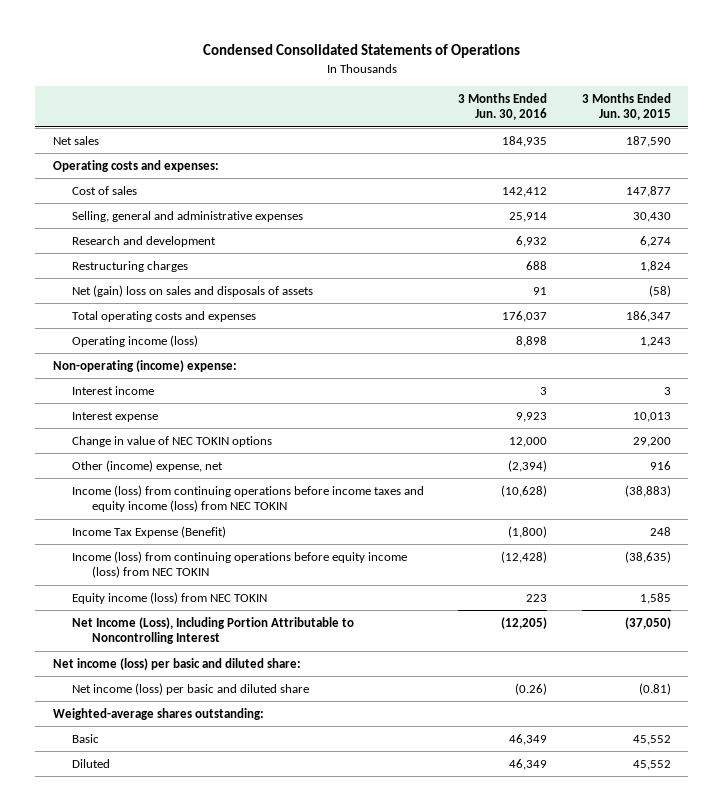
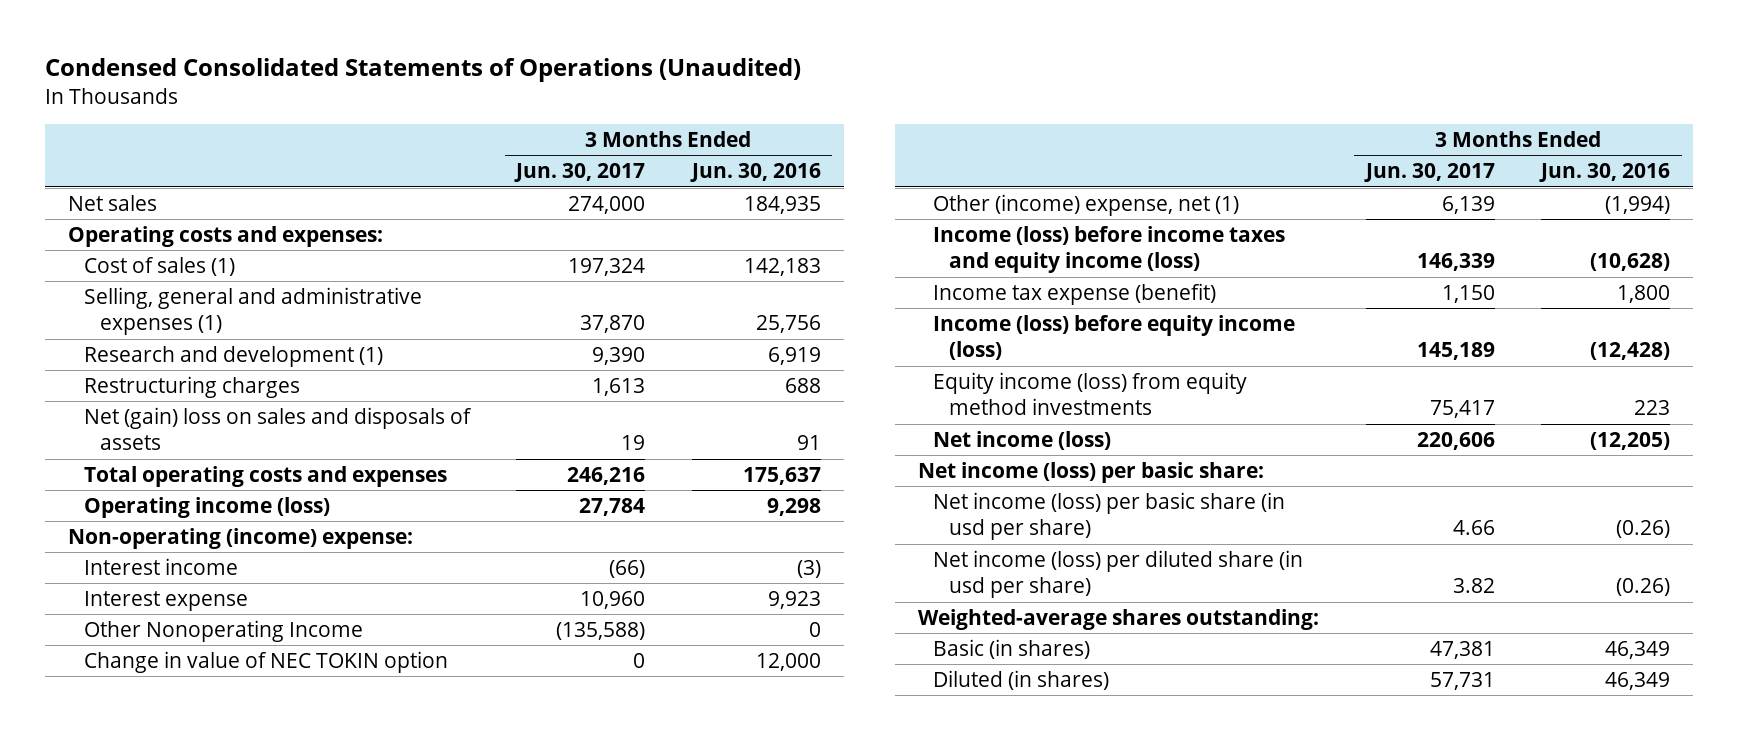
[202,44,520,59] Condensed Consolidated Statements of Operations -> [44,58,801,83] Condensed Consolidated Statements of Operations (Unaudited)
[581,92,671,121] 3 Months Ended Jun. 30, 2015 -> none
none -> [514,163,646,183] Jun. 30, 2017
[72,185,138,195] Cost of sales -> [83,256,235,276] Cost of sales (1)
[502,186,548,197] 142,412 -> [743,257,821,276] 142,183
[72,210,304,222] Selling, general and administrative expenses -> [83,286,422,336] Selling, general and administrative expenses (1)
[509,211,548,222] 25,914 -> [755,315,821,334] 25,756
[72,235,217,247] Research and development -> [83,345,383,367] Research and development (1)
[516,235,548,247] 6,932 -> [767,346,821,365] 6,919
[502,310,548,322] 176,037 -> [742,466,821,485] 175,637
[516,335,548,347] 8,898 -> [766,497,821,516] 9,298
[540,386,548,395] 3 -> [796,559,821,578] (3)
none -> [83,619,363,642] Other Nonoperating Income
[72,435,273,447] Change in value of NEC TOKIN options -> [83,650,448,673] Change in value of NEC TOKIN option
[72,459,224,472] Other (income) expense, net -> [933,193,1240,216] Other (income) expense, net (1)
[508,459,548,472] (2,394) -> [1605,195,1671,214] (1,994)
[72,484,425,513] Income (loss) from continuing operations before income taxes and equity income (loss) from NEC TOKIN -> [933,225,1286,274] Income (loss) before income taxes and equity income (loss)
[72,525,227,538] Income Tax Expense (Benefit) -> [933,282,1217,305] Income tax expense (benefit)
[508,525,548,538] (1,800) -> [1617,284,1671,303] 1,800
[72,550,408,579] Income (loss) from continuing operations before equity income (loss) from NEC TOKIN -> [933,314,1296,361] Income (loss) before equity income (loss)
[72,591,268,604] Equity income (loss) from NEC TOKIN -> [933,371,1248,416] Equity income (loss) from equity method investments
[72,616,355,645] Net Income (Loss), Including Portion Attributable to Noncontrolling Interest -> [933,430,1112,450] Net income (loss)
[52,657,301,670] Net income (loss) per basic and diluted share: -> [917,461,1264,483] Net income (loss) per basic share:
[72,682,310,695] Net income (loss) per basic and diluted share -> [933,491,1286,541] Net income (loss) per basic share (in usd per share)
none -> [933,549,1304,599] Net income (loss) per diluted share (in usd per share)
[72,733,100,743] Basic -> [933,638,1091,659] Basic (in shares)
[72,758,111,768] Diluted -> [933,669,1110,690] Diluted (in shares)

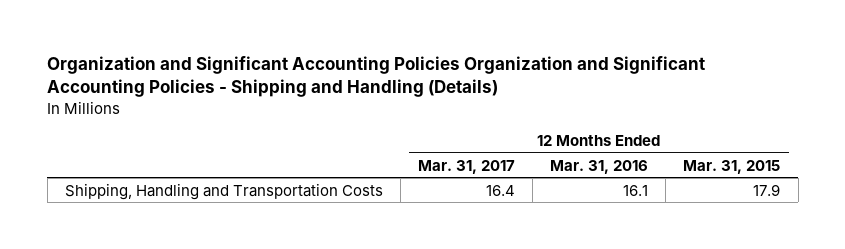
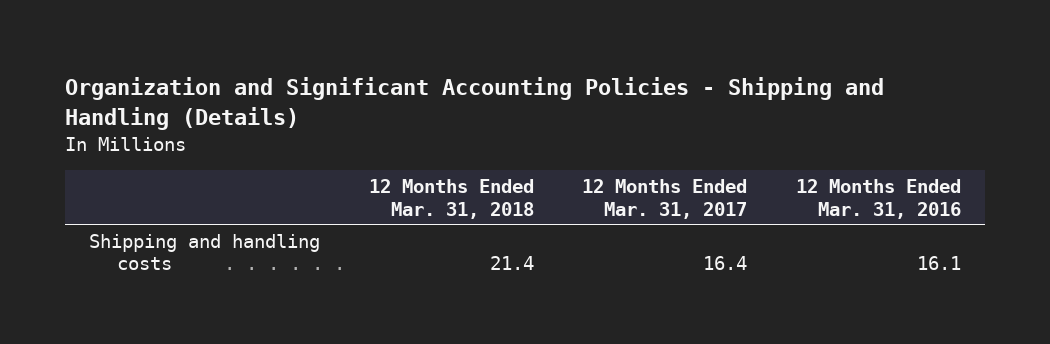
[47,56,706,98] Organization and Significant Accounting Policies Organization and Significant Accounting Policies - Shipping and Handling (Details) -> [65,77,885,130] Organization and Significant Accounting Policies - Shipping and Handling (Details)
[683,159,781,174] Mar. 31, 2015 -> none
none -> [368,179,534,219] 12 Months Ended Mar. 31, 2018
[64,182,383,200] Shipping, Handling and Transportation Costs -> [89,233,321,271] Shipping and handling costs

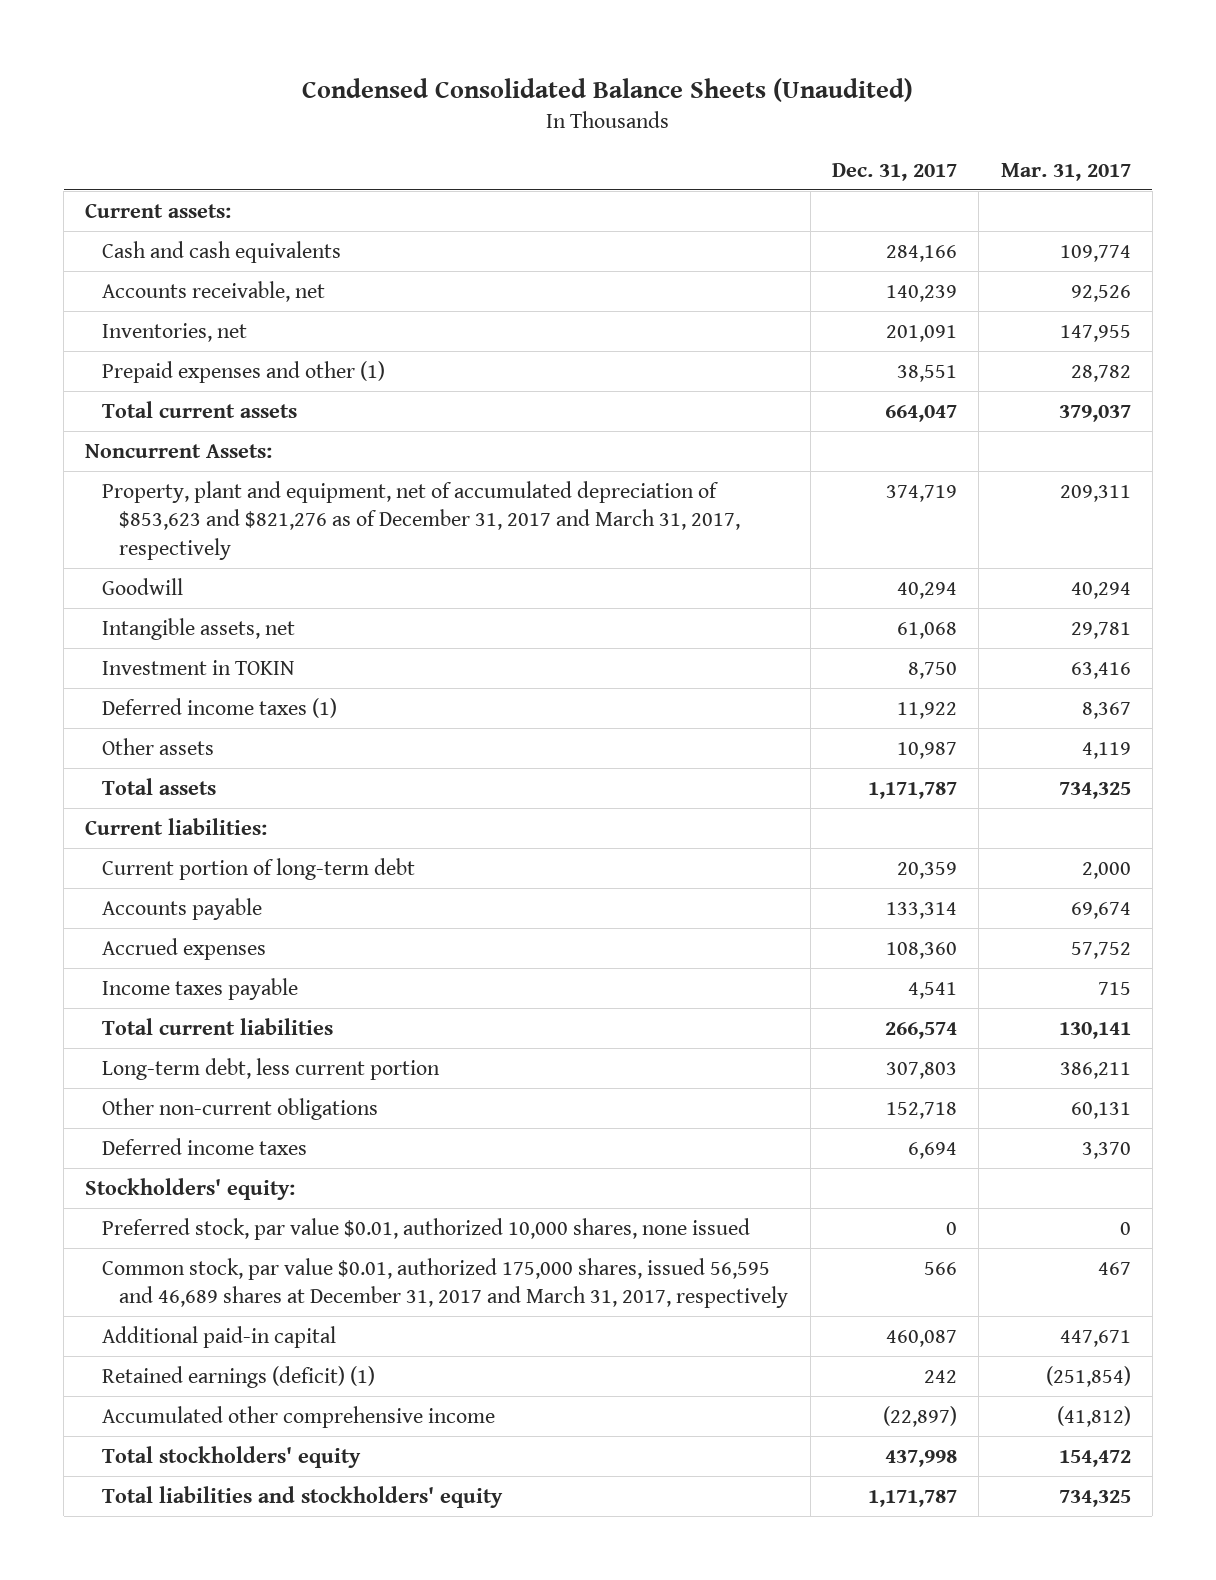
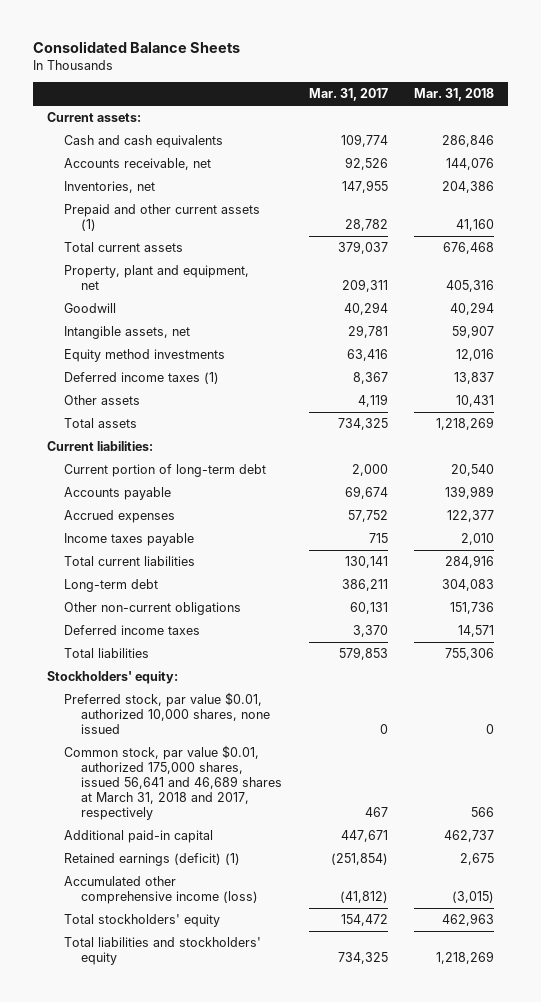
[302,78,914,103] Condensed Consolidated Balance Sheets (Unaudited) -> [33,40,241,53] Consolidated Balance Sheets
[832,162,958,181] Dec. 31, 2017 -> none
none -> [414,88,495,102] Mar. 31, 2018
[102,360,386,383] Prepaid expenses and other (1) -> [63,204,260,232] Prepaid and other current assets (1)
[85,443,273,458] Noncurrent Assets: -> none
[102,480,741,561] Property, plant and equipment, net of accumulated depreciation of $853,623 and $821,276 as of December 31, 2017 and March 31, 2017, respectively -> [63,265,249,291] Property, plant and equipment, net
[102,659,295,675] Investment in TOKIN -> [63,349,225,363] Equity method investments
[102,1057,441,1080] Long-term debt, less current portion -> [63,579,158,593] Long-term debt
none -> [63,648,149,659] Total liabilities
[102,1257,789,1309] Common stock, par value $0.01, authorized 175,000 shares, issued 56,595 and 46,689 shares at December 31, 2017 and March 31, 2017, respectively -> [63,745,282,820] Common stock, par value $0.01, authorized 175,000 shares, issued 56,641 and 46,689 shares at March 31, 2018 and 2017, respectively
[102,1405,496,1428] Accumulated other comprehensive income -> [63,876,258,905] Accumulated other comprehensive income (loss)

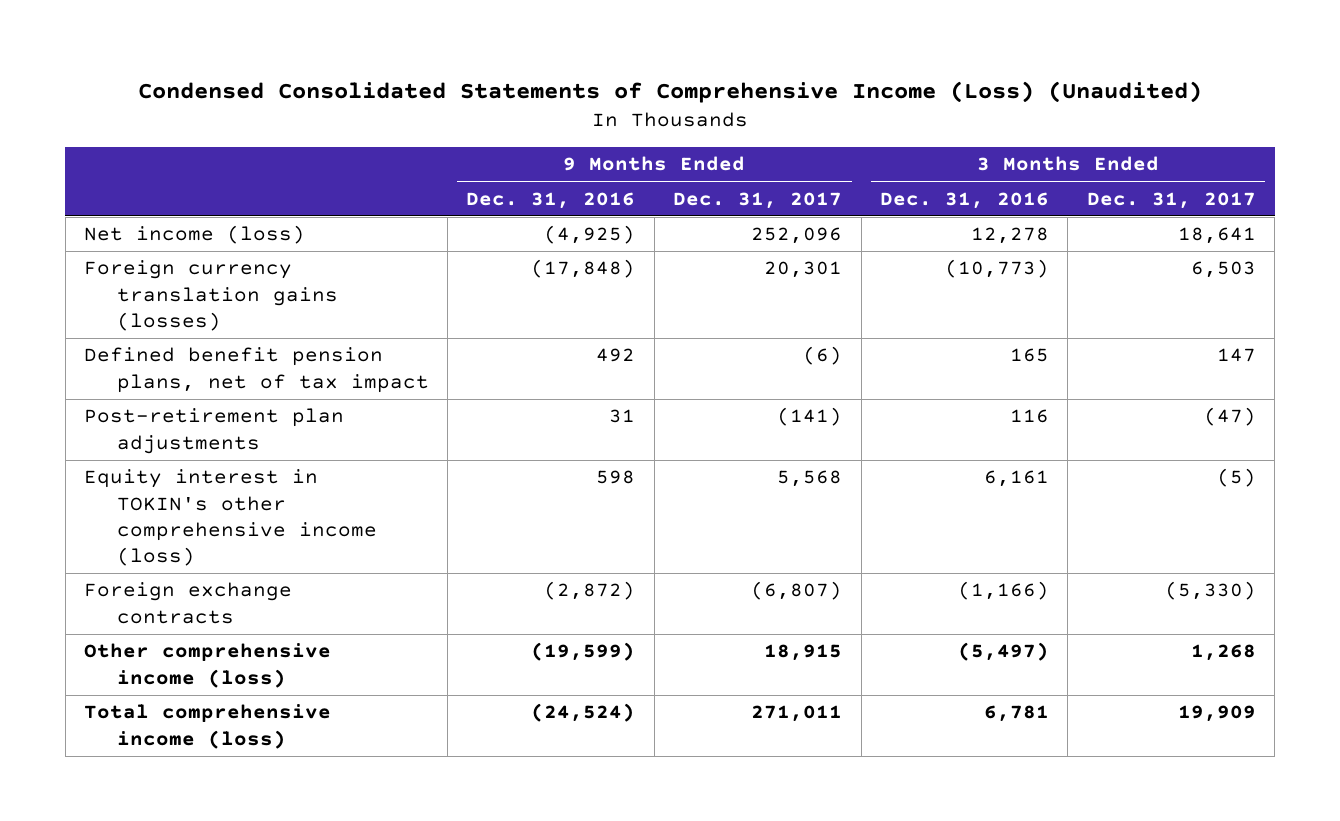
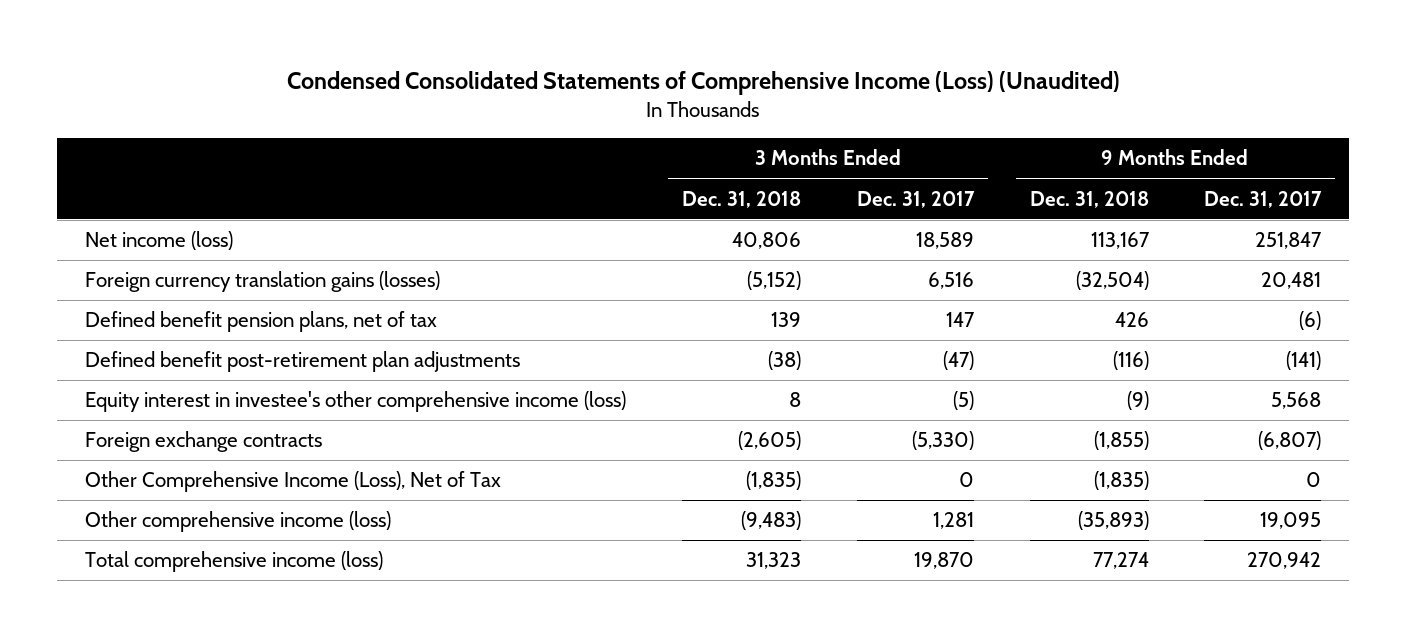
[466,191,636,209] Dec. 31, 2016 -> none
[880,191,1050,209] Dec. 31, 2016 -> none
none -> [681,190,801,208] Dec. 31, 2018
none -> [1029,190,1149,208] Dec. 31, 2018
[751,227,843,245] 252,096 -> [1255,232,1323,250] 251,847
[1177,227,1256,245] 18,641 -> [915,232,974,250] 18,589
[764,261,843,279] 20,301 -> [1261,272,1322,290] 20,481
[1190,261,1256,279] 6,503 -> [927,272,974,290] 6,516
[84,347,429,393] Defined benefit pension plans, net of tax impact -> [85,311,438,333] Defined benefit pension plans, net of tax
[84,408,345,454] Post-retirement plan adjustments -> [85,351,521,373] Defined benefit post-retirement plan adjustments
[84,469,377,567] Equity interest in TOKIN's other comprehensive income (loss) -> [85,391,627,413] Equity interest in investee's other comprehensive income (loss)
none -> [85,471,502,493] Other Comprehensive Income (Loss), Net of Tax
[764,644,843,662] 18,915 -> [1260,512,1322,530] 19,095
[1190,644,1256,662] 1,268 -> [932,512,974,530] 1,281
[751,705,843,723] 271,011 -> [1247,552,1322,570] 270,942
[1177,705,1256,723] 19,909 -> [913,552,974,570] 19,870

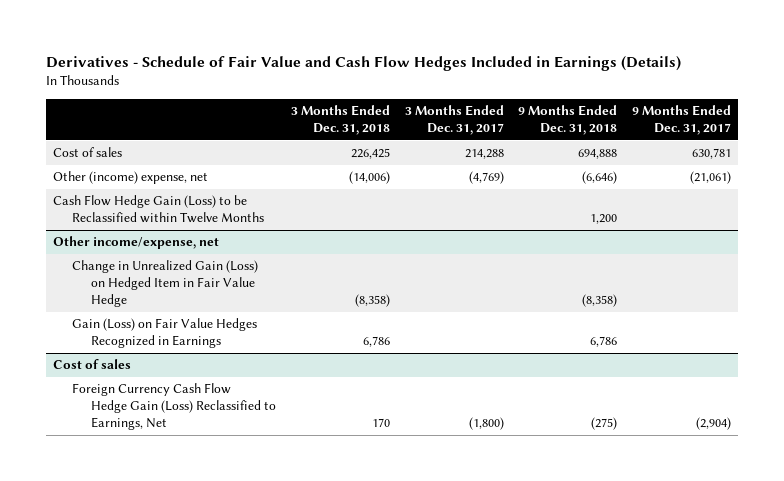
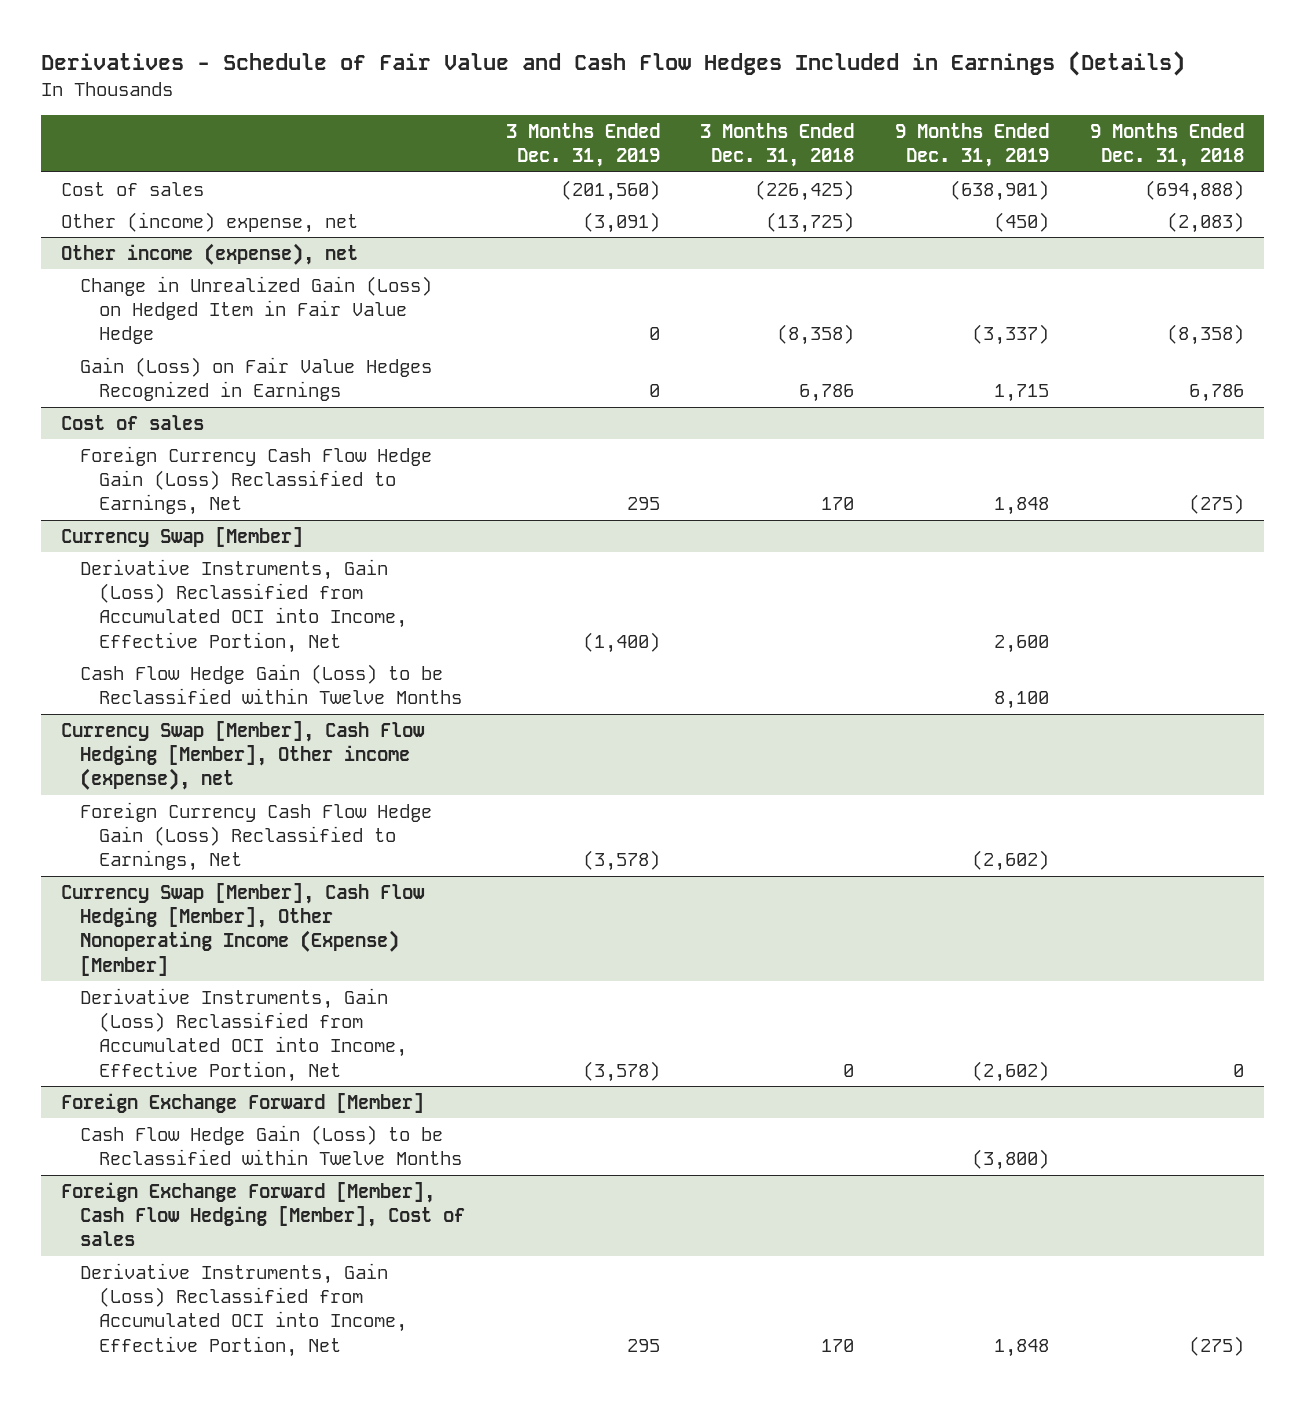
[404,105,504,136] 3 Months Ended Dec. 31, 2017 -> none
[632,105,732,136] 9 Months Ended Dec. 31, 2017 -> none
none -> [505,123,660,168] 3 Months Ended Dec. 31, 2019
none -> [895,123,1050,168] 9 Months Ended Dec. 31, 2019
[52,195,265,224] Cash Flow Hedge Gain (Loss) to be Reclassified within Twelve Months -> none
[351,148,391,160] 226,425 -> [755,179,855,201] (226,425)
[578,149,618,160] 694,888 -> [1144,179,1244,201] (694,888)
[349,171,391,185] (14,006) -> [766,211,855,233] (13,725)
[582,171,618,185] (6,646) -> [1166,211,1244,233] (2,083)
[52,236,219,250] Other income/expense, net -> [61,242,359,265] Other income (expense), net
none -> [61,526,304,547] Currency Swap [Member]
none -> [79,558,407,653] Derivative Instruments, Gain (Loss) Reclassified from Accumulated OCI into Income, Effective Portion, Net
none -> [79,663,462,705] Cash Flow Hedge Gain (Loss) to be Reclassified within Twelve Months
none -> [61,720,426,791] Currency Swap [Member], Cash Flow Hedging [Member], Other income (expense), net
none -> [79,801,432,872] Foreign Currency Cash Flow Hedge Gain (Loss) Reclassified to Earnings, Net
none -> [61,882,426,976] Currency Swap [Member], Cash Flow Hedging [Member], Other Nonoperating Income (Expense) [Member]
none -> [79,987,407,1082] Derivative Instruments, Gain (Loss) Reclassified from Accumulated OCI into Income, Effective Portion, Net
none -> [61,1092,425,1113] Foreign Exchange Forward [Member]
none -> [79,1124,462,1166] Cash Flow Hedge Gain (Loss) to be Reclassified within Twelve Months
none -> [61,1181,465,1247] Foreign Exchange Forward [Member], Cash Flow Hedging [Member], Cost of sales
none -> [79,1262,407,1357] Derivative Instruments, Gain (Loss) Reclassified from Accumulated OCI into Income, Effective Portion, Net

